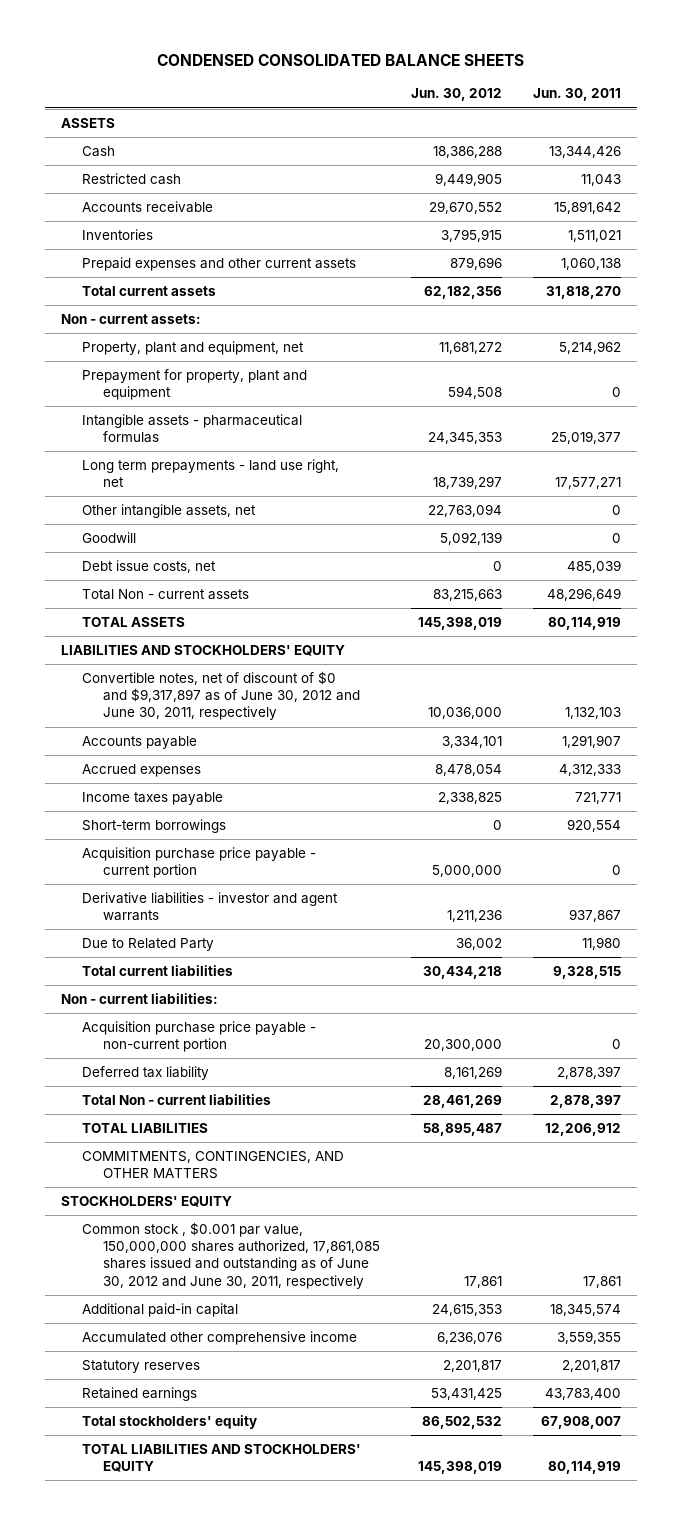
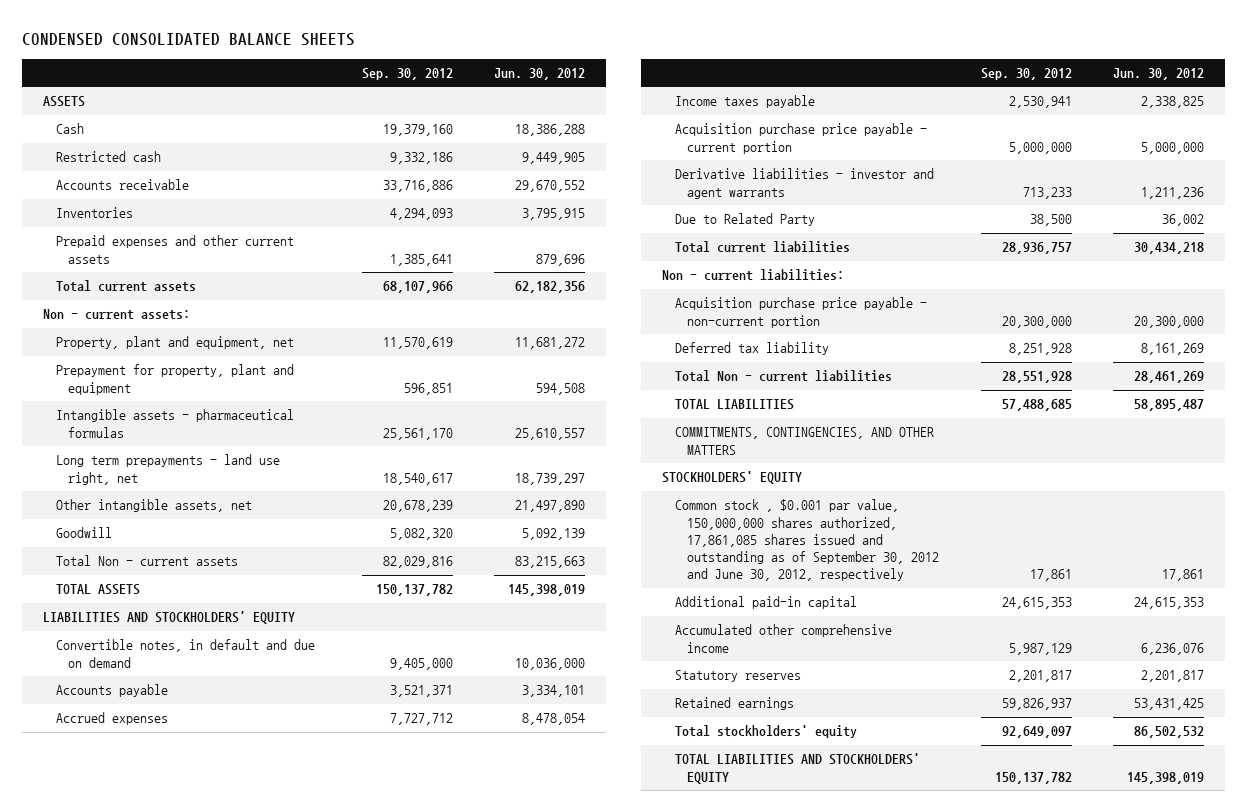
[533,88,622,102] Jun. 30, 2011 -> none
none -> [361,67,453,80] Sep. 30, 2012
[428,432,503,445] 24,345,353 -> [515,427,586,440] 25,610,557
[428,503,503,517] 22,763,094 -> [515,500,586,513] 21,497,890
[81,559,216,573] Debt issue costs, net -> none
[81,670,360,721] Convertible notes, net of discount of $0 and $9,317,897 as of June 30, 2012 and June 30, 2011, respectively -> [55,639,315,668] Convertible notes, in default and due on demand
[81,818,226,833] Short-term borrowings -> none
[81,1221,380,1289] Common stock , $0.001 par value, 150,000,000 shares authorized, 17,861,085 shares issued and outstanding as of June 30, 2012 and June 30, 2011, respectively -> [674,499,939,582] Common stock , $0.001 par value, 150,000,000 shares authorized, 17,861,085 shares issued and outstanding as of September 30, 2012 and June 30, 2012, respectively

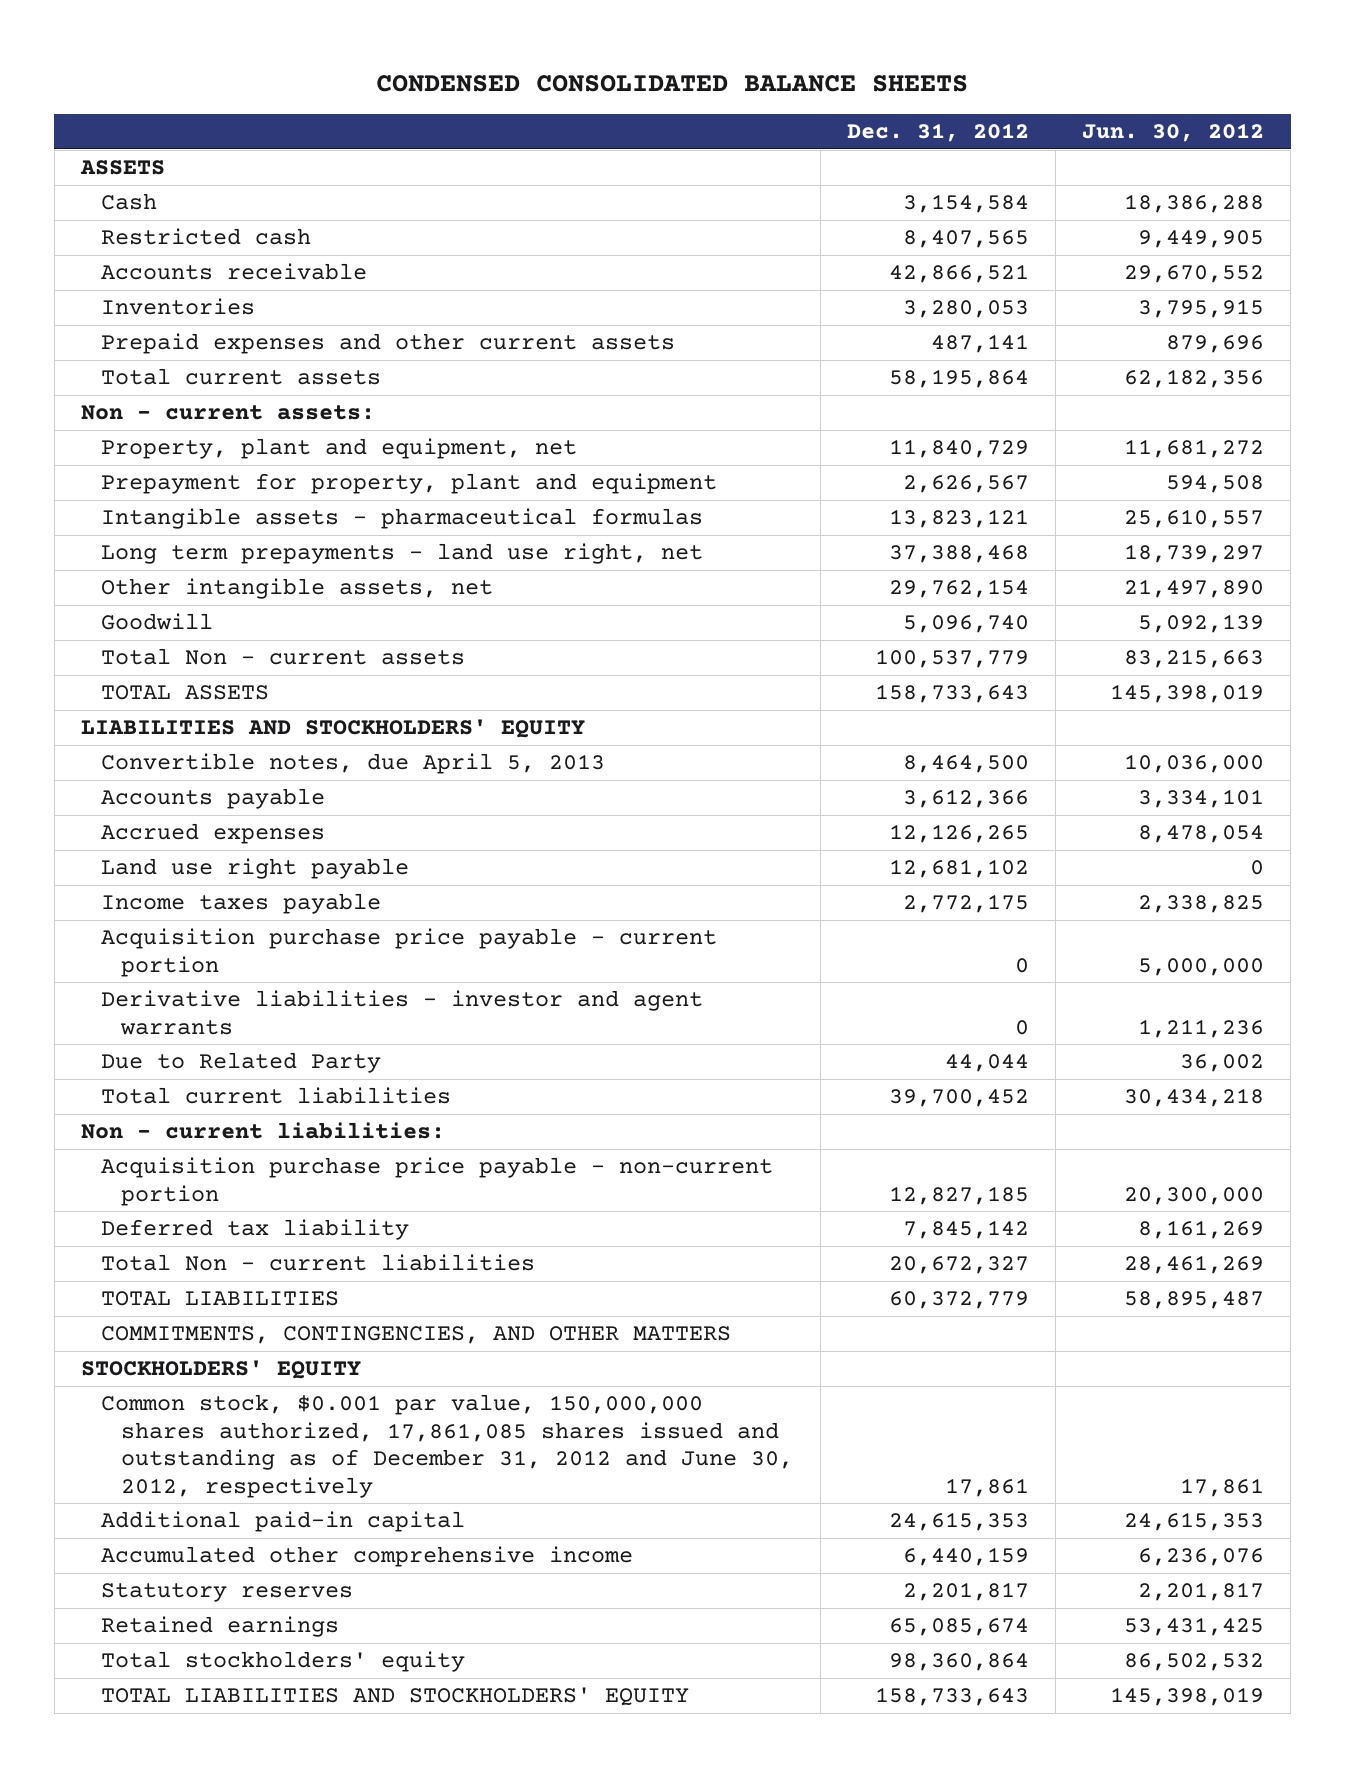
[361,67,453,80] Sep. 30, 2012 -> none
none -> [846,123,1029,143] Dec. 31, 2012
[55,639,315,668] Convertible notes, in default and due on demand -> [101,753,606,775] Convertible notes, due April 5, 2013
none -> [101,858,410,880] Land use right payable
[674,499,939,582] Common stock , $0.001 par value, 150,000,000 shares authorized, 17,861,085 shares issued and outstanding as of September 30, 2012 and June 30, 2012, respectively -> [101,1394,794,1499] Common stock, $0.001 par value, 150,000,000 shares authorized, 17,861,085 shares issued and outstanding as of December 31, 2012 and June 30, 2012, respectively

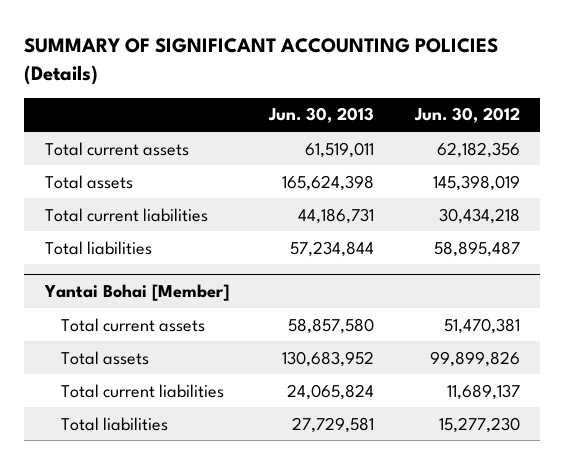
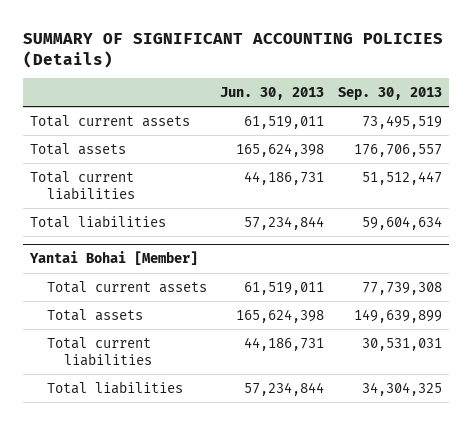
[413,107,520,124] Jun. 30, 2012 -> none
none -> [338,87,443,101] Sep. 30, 2013
[288,317,375,334] 58,857,580 -> [244,281,325,295] 61,519,011
[282,350,375,367] 130,683,952 -> [236,308,325,323] 165,624,398
[287,383,375,400] 24,065,824 -> [244,336,325,351] 44,186,731
[292,416,375,433] 27,729,581 -> [244,381,325,396] 57,234,844

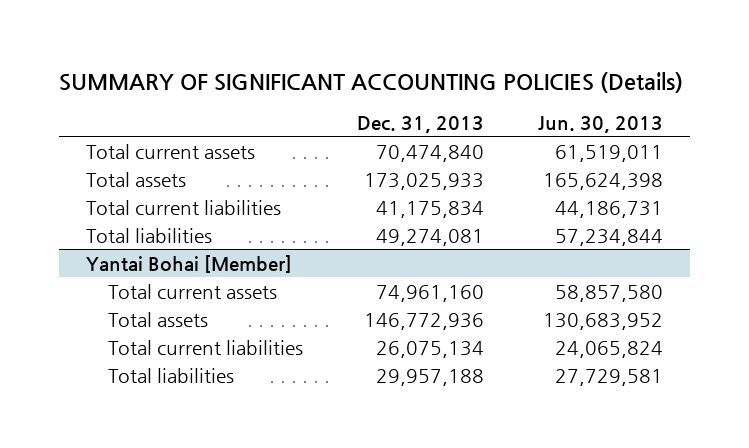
[338,87,443,101] Sep. 30, 2013 -> none
none -> [356,115,484,133] Dec. 31, 2013
[244,281,325,295] 61,519,011 -> [555,284,664,302] 58,857,580
[236,308,325,323] 165,624,398 -> [543,312,664,330] 130,683,952
[244,336,325,351] 44,186,731 -> [555,340,664,358] 24,065,824
[244,381,325,396] 57,234,844 -> [555,368,664,386] 27,729,581

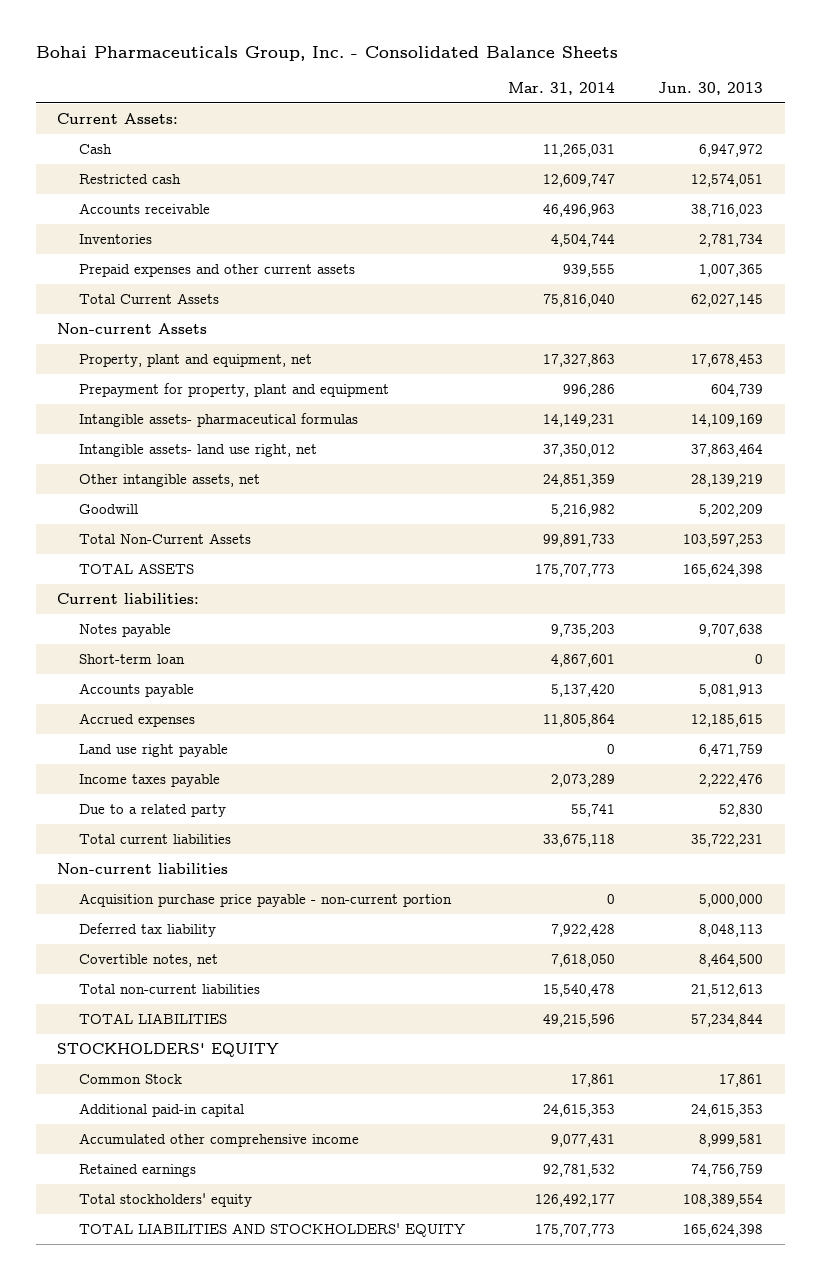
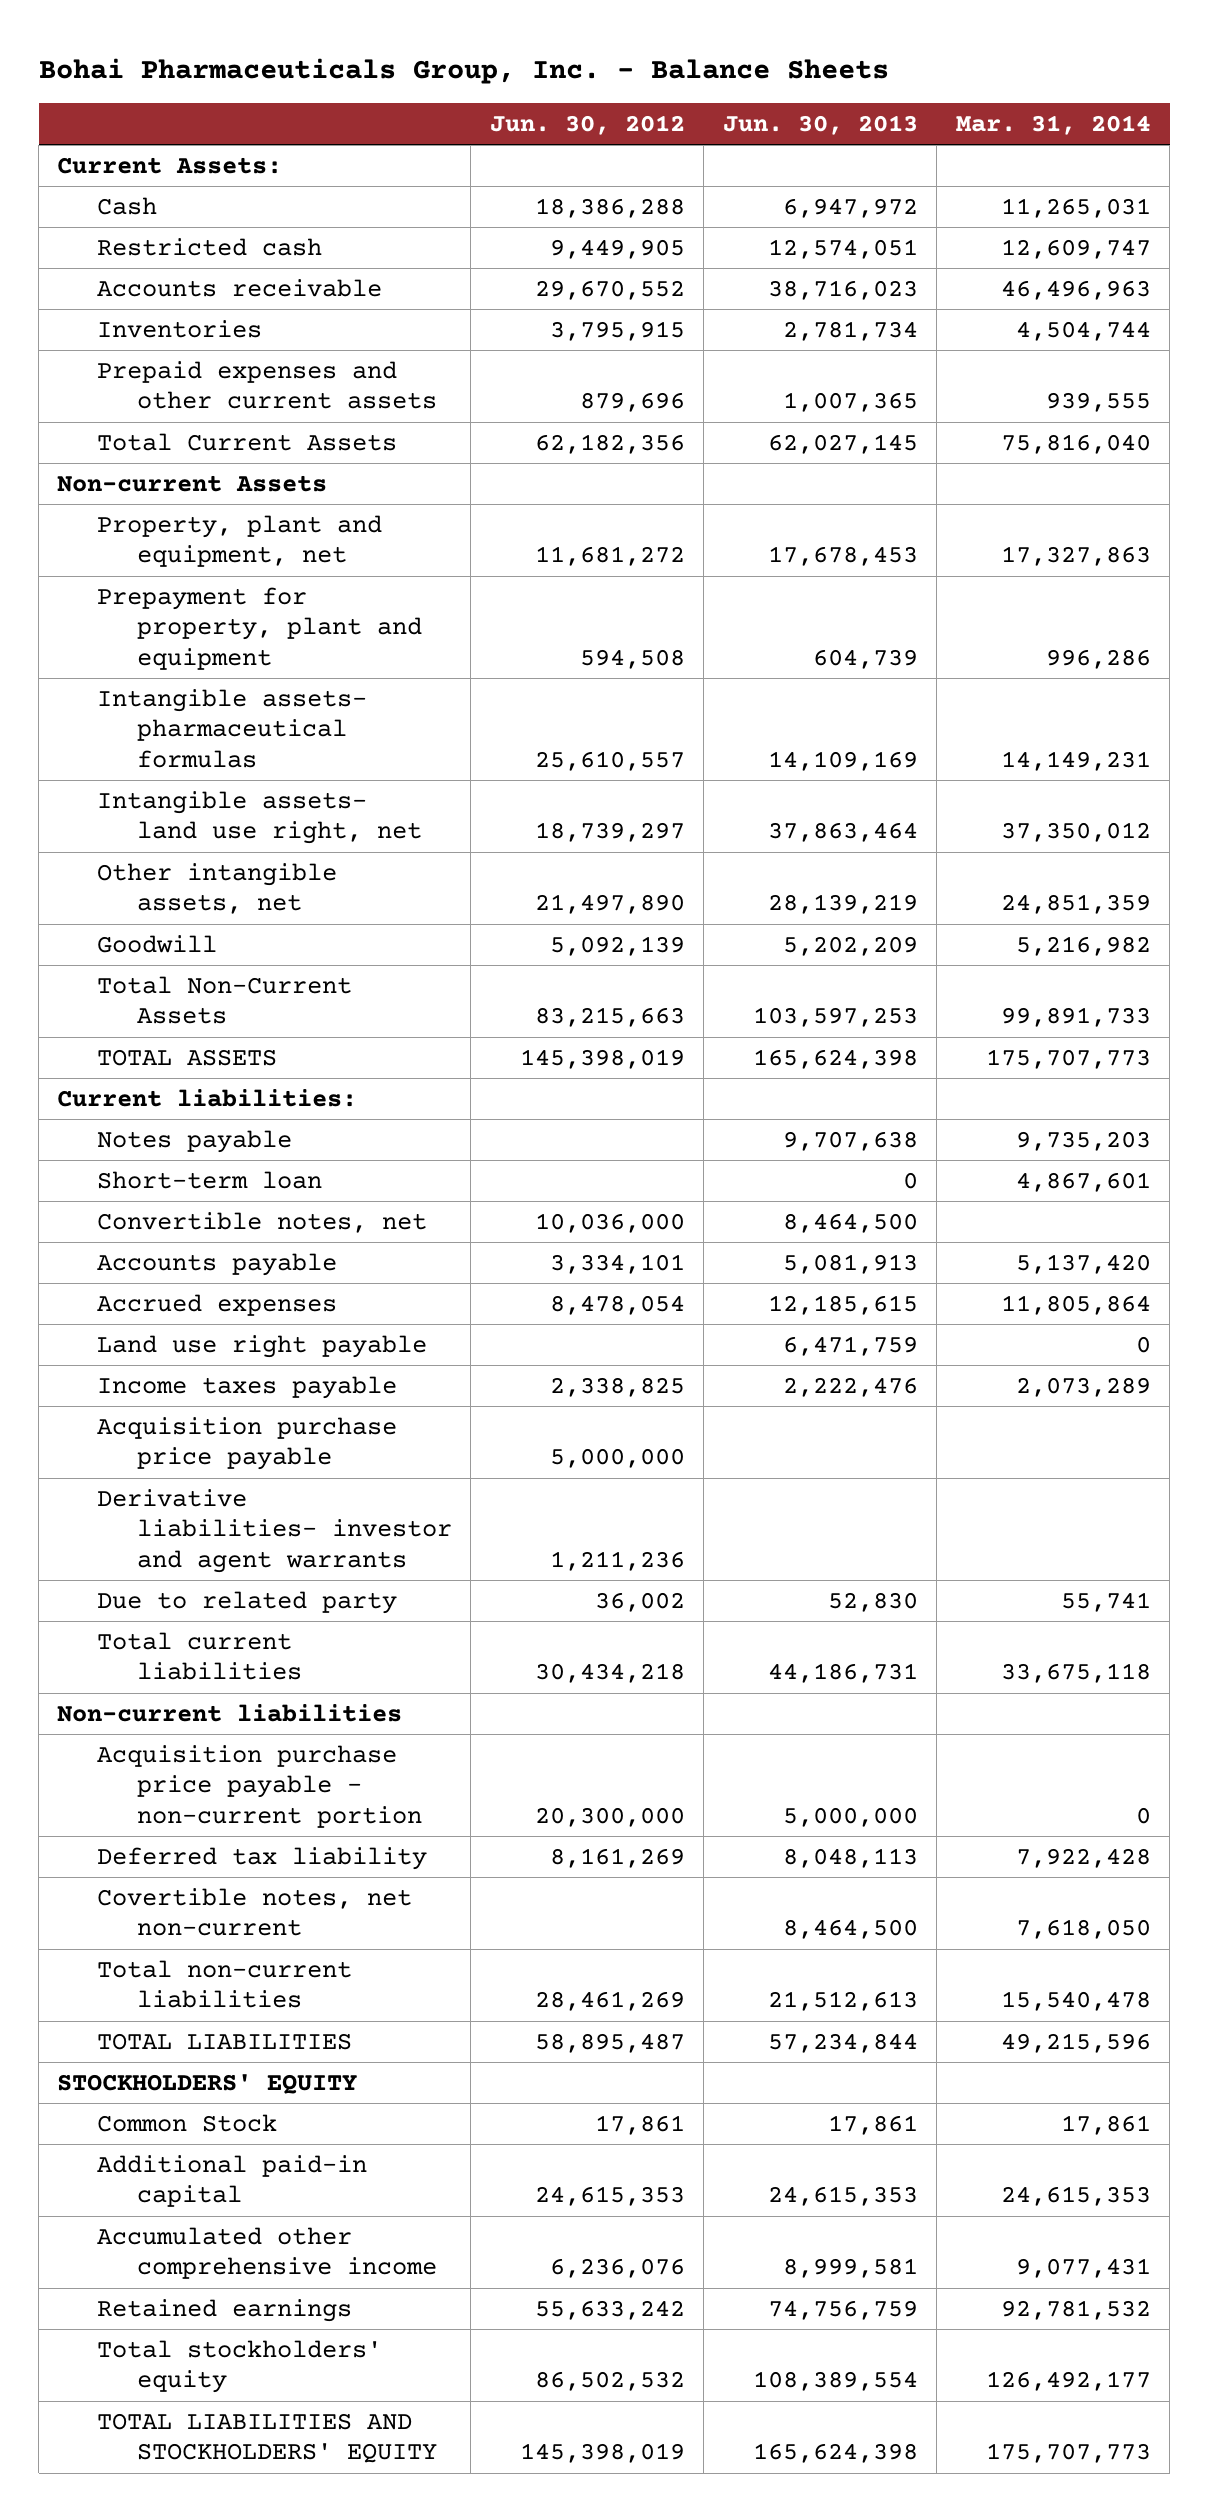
[35,46,618,62] Bohai Pharmaceuticals Group, Inc. - Consolidated Balance Sheets -> [38,57,889,84] Bohai Pharmaceuticals Group, Inc. - Balance Sheets
none -> [489,115,685,136] Jun. 30, 2012
none -> [97,1211,428,1233] Convertible notes, net
none -> [97,1416,398,1471] Acquisition purchase price payable
none -> [97,1488,452,1573] Derivative liabilities- investor and agent warrants
[79,803,227,817] Due to a related party -> [97,1590,398,1614] Due to related party
[691,833,764,847] 35,722,231 -> [767,1663,918,1684] 44,186,731
[79,953,219,967] Covertible notes, net -> [97,1887,413,1937] Covertible notes, net non-current

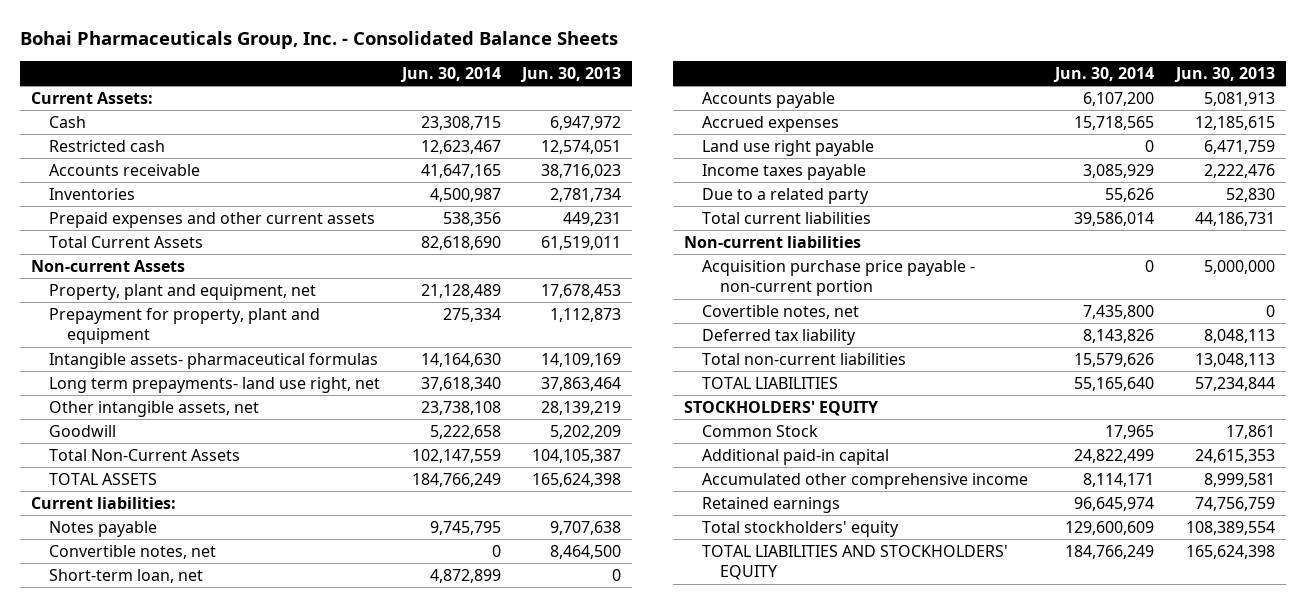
[38,57,889,84] Bohai Pharmaceuticals Group, Inc. - Balance Sheets -> [19,30,618,49] Bohai Pharmaceuticals Group, Inc. - Consolidated Balance Sheets
[489,115,685,136] Jun. 30, 2012 -> none
[955,115,1151,136] Mar. 31, 2014 -> none
none -> [399,67,501,83] Jun. 30, 2014
[782,392,918,413] 1,007,365 -> [563,212,622,227] 449,231
[767,433,918,454] 62,027,145 -> [541,236,622,251] 61,519,011
[812,648,918,669] 604,739 -> [550,308,622,323] 1,112,873
[97,790,422,845] Intangible assets- land use right, net -> [48,377,380,394] Long term prepayments- land use right, net
[752,1007,918,1028] 103,597,253 -> [532,449,622,464] 104,105,387
[97,1170,323,1189] Short-term loan -> none
none -> [48,569,203,584] Short-term loan, net
[97,1416,398,1471] Acquisition purchase price payable -> none
[97,1488,452,1573] Derivative liabilities- investor and agent warrants -> none
[97,1590,398,1614] Due to related party -> [701,188,869,205] Due to a related party
none -> [701,305,859,320] Covertible notes, net
[97,1887,413,1937] Covertible notes, net non-current -> none
[767,1991,918,2012] 21,512,613 -> [1194,353,1275,368] 13,048,113

